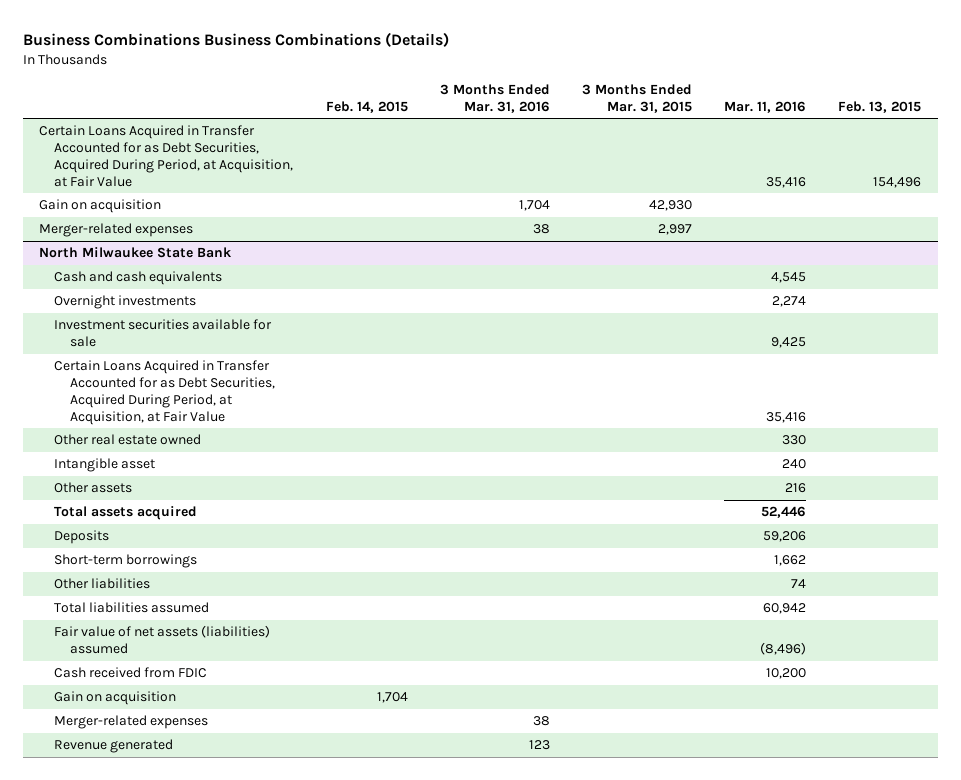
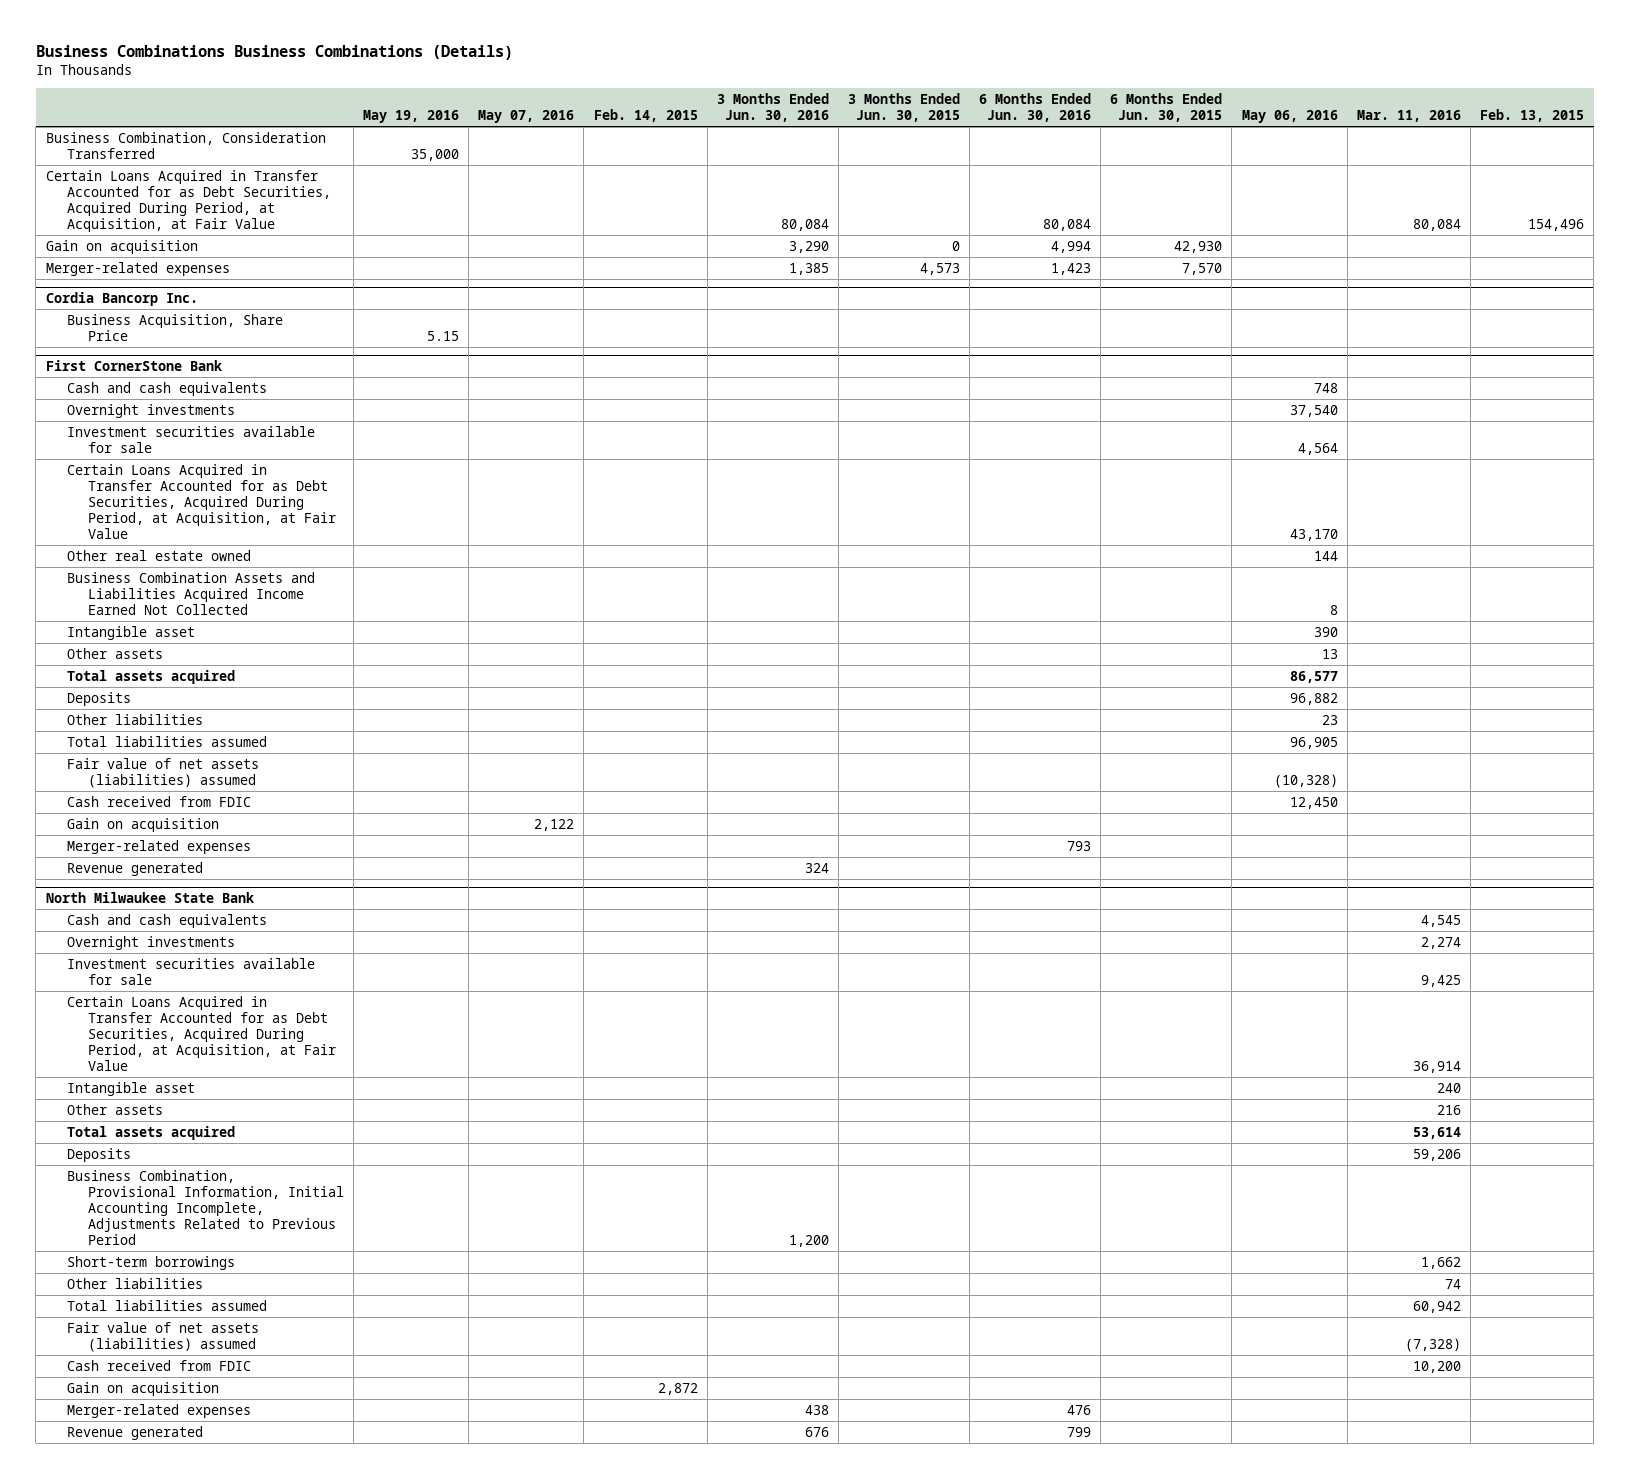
[439,84,550,113] 3 Months Ended Mar. 31, 2016 -> none
[582,84,693,113] 3 Months Ended Mar. 31, 2015 -> none
none -> [363,110,460,124] May 19, 2016
none -> [478,110,575,124] May 07, 2016
none -> [716,93,829,123] 3 Months Ended Jun. 30, 2016
none -> [847,93,960,123] 3 Months Ended Jun. 30, 2015
none -> [979,93,1092,123] 6 Months Ended Jun. 30, 2016
none -> [1110,93,1223,123] 6 Months Ended Jun. 30, 2015
none -> [1241,110,1338,124] May 06, 2016
none -> [45,131,326,159] Business Combination, Consideration Transferred
[766,176,807,188] 35,416 -> [1412,219,1461,232] 80,084
none -> [45,291,198,306] Cordia Bancorp Inc.
none -> [66,313,283,341] Business Acquisition, Share Price
none -> [45,359,222,371] First CornerStone Bank
none -> [66,381,267,396] Cash and cash equivalents
none -> [66,403,235,418] Overnight investments
none -> [66,425,315,453] Investment securities available for sale
none -> [66,463,336,540] Certain Loans Acquired in Transfer Accounted for as Debt Securities, Acquired During Period, at Acquisition, at Fair Value
none -> [66,549,251,561] Other real estate owned
none -> [66,571,315,616] Business Combination Assets and Liabilities Acquired Income Earned Not Collected
none -> [66,625,195,640] Intangible asset
none -> [66,647,163,659] Other assets
none -> [66,669,235,684] Total assets acquired
none -> [66,691,131,706] Deposits
none -> [66,713,203,725] Other liabilities
none -> [66,735,267,747] Total liabilities assumed
none -> [66,757,259,788] Fair value of net assets (liabilities) assumed
none -> [66,795,251,807] Cash received from FDIC
none -> [66,817,219,832] Gain on acquisition
none -> [66,839,251,854] Merger-related expenses
none -> [66,861,203,876] Revenue generated
[54,434,202,446] Other real estate owned -> none
[766,411,807,423] 35,416 -> [1412,1061,1461,1074] 36,914
[761,506,807,519] 52,446 -> [1412,1126,1461,1139] 53,614
none -> [66,1169,344,1246] Business Combination, Provisional Information, Initial Accounting Incomplete, Adjustments Related to Previous Period
[760,642,807,656] (8,496) -> [1404,1337,1461,1352] (7,328)
[376,692,408,704] 1,704 -> [657,1382,698,1395] 2,872

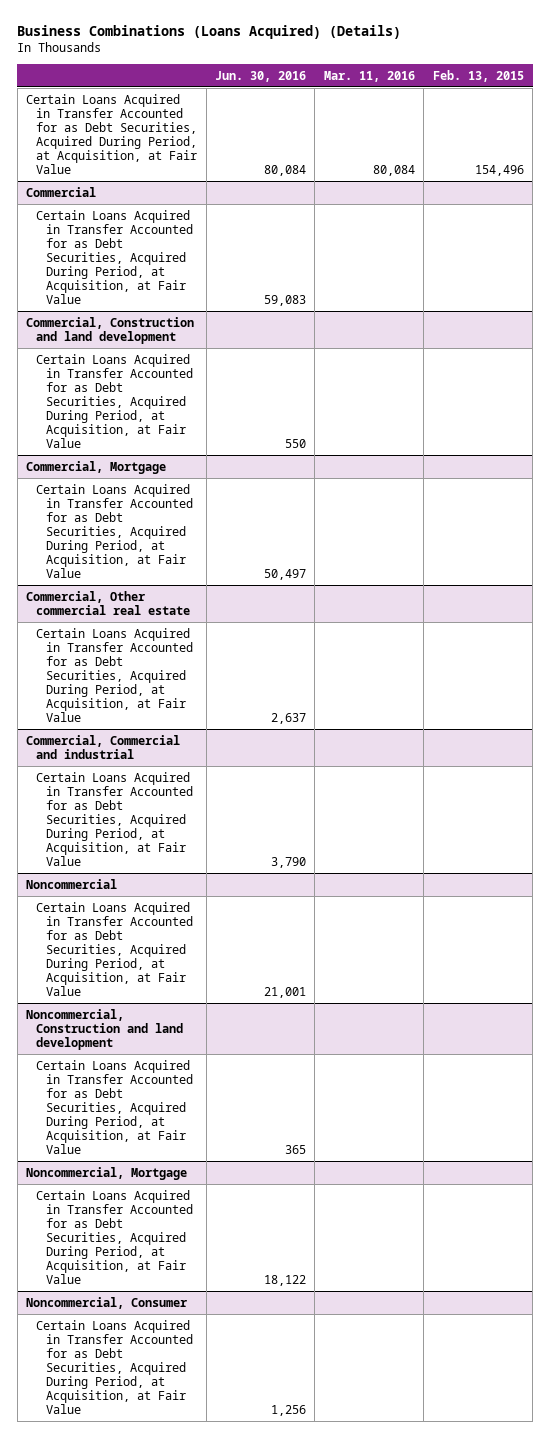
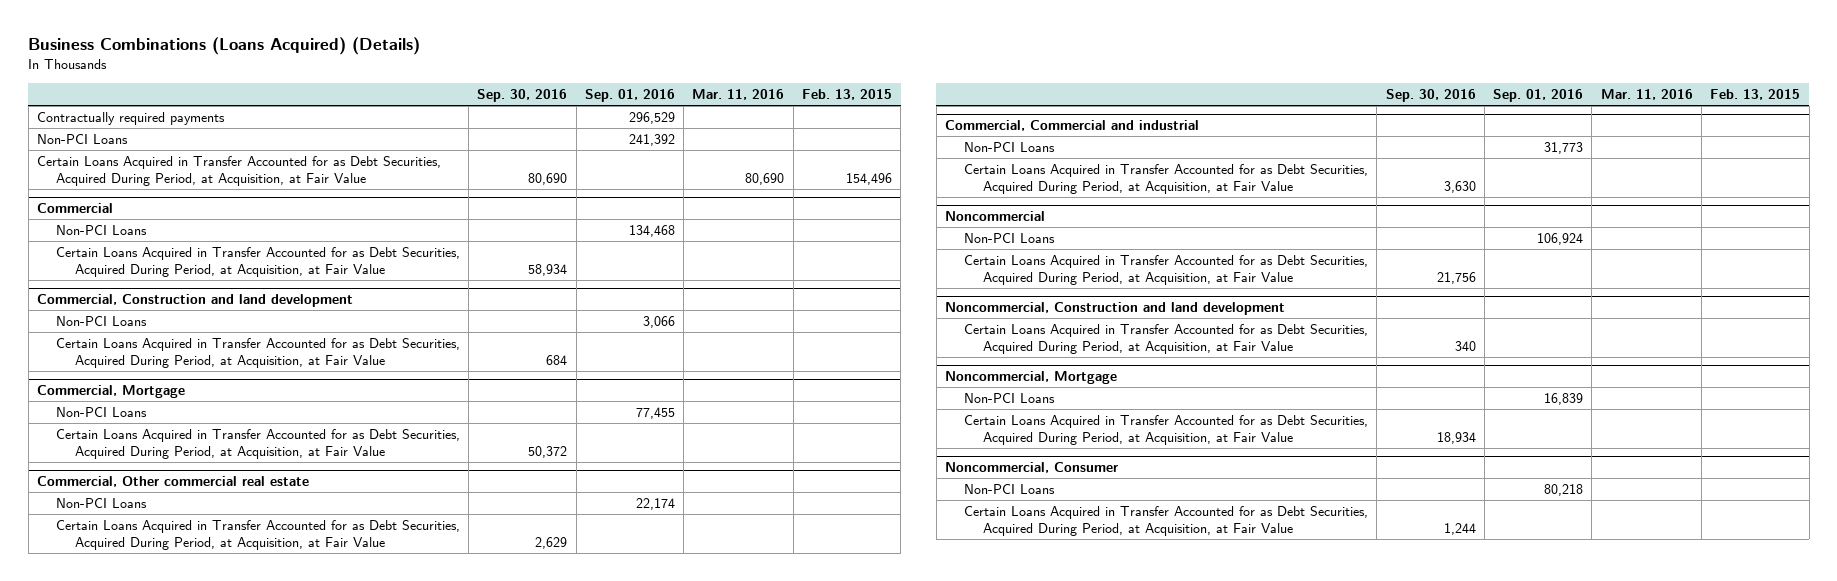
[214,70,306,82] Jun. 30, 2016 -> none
none -> [477,89,568,103] Sep. 30, 2016
none -> [584,89,675,103] Sep. 01, 2016
none -> [36,111,225,125] Contractually required payments
none -> [36,133,128,144] Non-PCI Loans
[372,164,415,176] 80,084 -> [745,172,785,185] 80,690
none -> [55,224,147,235] Non-PCI Loans
none -> [55,315,147,326] Non-PCI Loans
none -> [55,406,147,417] Non-PCI Loans
none -> [55,497,147,508] Non-PCI Loans
none -> [964,141,1056,152] Non-PCI Loans
none -> [964,232,1056,243] Non-PCI Loans
none -> [964,392,1056,403] Non-PCI Loans
none -> [964,483,1056,494] Non-PCI Loans

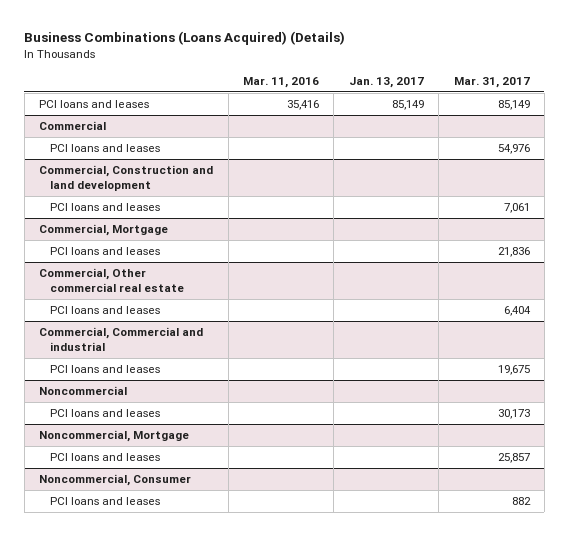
[477,89,568,103] Sep. 30, 2016 -> none
[584,89,675,103] Sep. 01, 2016 -> none
[802,89,893,101] Feb. 13, 2015 -> none
none -> [348,76,424,88] Jan. 13, 2017
none -> [453,76,530,88] Mar. 31, 2017
[36,111,225,125] Contractually required payments -> none
[36,133,128,144] Non-PCI Loans -> none
[36,155,441,186] Certain Loans Acquired in Transfer Accounted for as Debt Securities, Acquired During Period, at Acquisition, at Fair Value -> none
none -> [39,100,150,109] PCI loans and leases
[55,224,147,235] Non-PCI Loans -> none
[55,246,460,277] Certain Loans Acquired in Transfer Accounted for as Debt Securities, Acquired During Period, at Acquisition, at Fair Value -> [50,144,161,153] PCI loans and leases
[55,315,147,326] Non-PCI Loans -> none
[55,337,460,368] Certain Loans Acquired in Transfer Accounted for as Debt Securities, Acquired During Period, at Acquisition, at Fair Value -> [50,203,161,212] PCI loans and leases
[55,406,147,417] Non-PCI Loans -> none
[55,428,460,459] Certain Loans Acquired in Transfer Accounted for as Debt Securities, Acquired During Period, at Acquisition, at Fair Value -> [50,247,161,256] PCI loans and leases
[55,497,147,508] Non-PCI Loans -> none
[55,519,460,550] Certain Loans Acquired in Transfer Accounted for as Debt Securities, Acquired During Period, at Acquisition, at Fair Value -> [50,306,161,315] PCI loans and leases
[964,141,1056,152] Non-PCI Loans -> none
[964,163,1369,194] Certain Loans Acquired in Transfer Accounted for as Debt Securities, Acquired During Period, at Acquisition, at Fair Value -> [50,365,161,374] PCI loans and leases
[964,232,1056,243] Non-PCI Loans -> none
[945,302,1286,316] Noncommercial, Construction and land development -> none
[964,323,1369,354] Certain Loans Acquired in Transfer Accounted for as Debt Securities, Acquired During Period, at Acquisition, at Fair Value -> none
[964,254,1369,285] Certain Loans Acquired in Transfer Accounted for as Debt Securities, Acquired During Period, at Acquisition, at Fair Value -> [50,409,161,418] PCI loans and leases
[964,392,1056,403] Non-PCI Loans -> none
[964,414,1369,445] Certain Loans Acquired in Transfer Accounted for as Debt Securities, Acquired During Period, at Acquisition, at Fair Value -> [50,453,161,462] PCI loans and leases
[964,483,1056,494] Non-PCI Loans -> none
[964,505,1369,536] Certain Loans Acquired in Transfer Accounted for as Debt Securities, Acquired During Period, at Acquisition, at Fair Value -> [50,497,161,506] PCI loans and leases

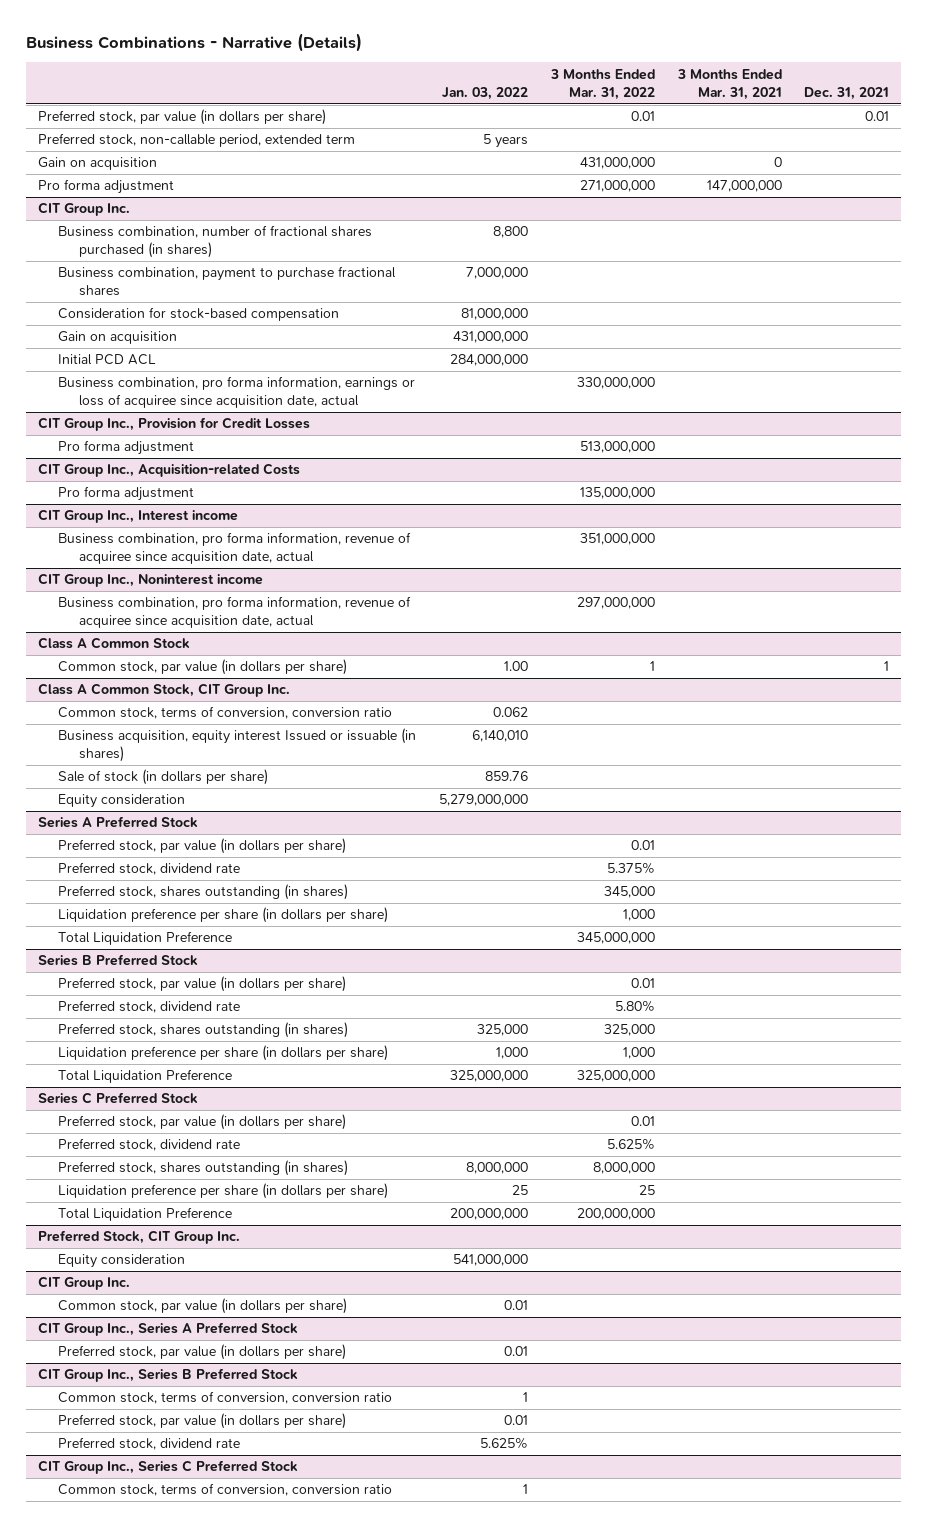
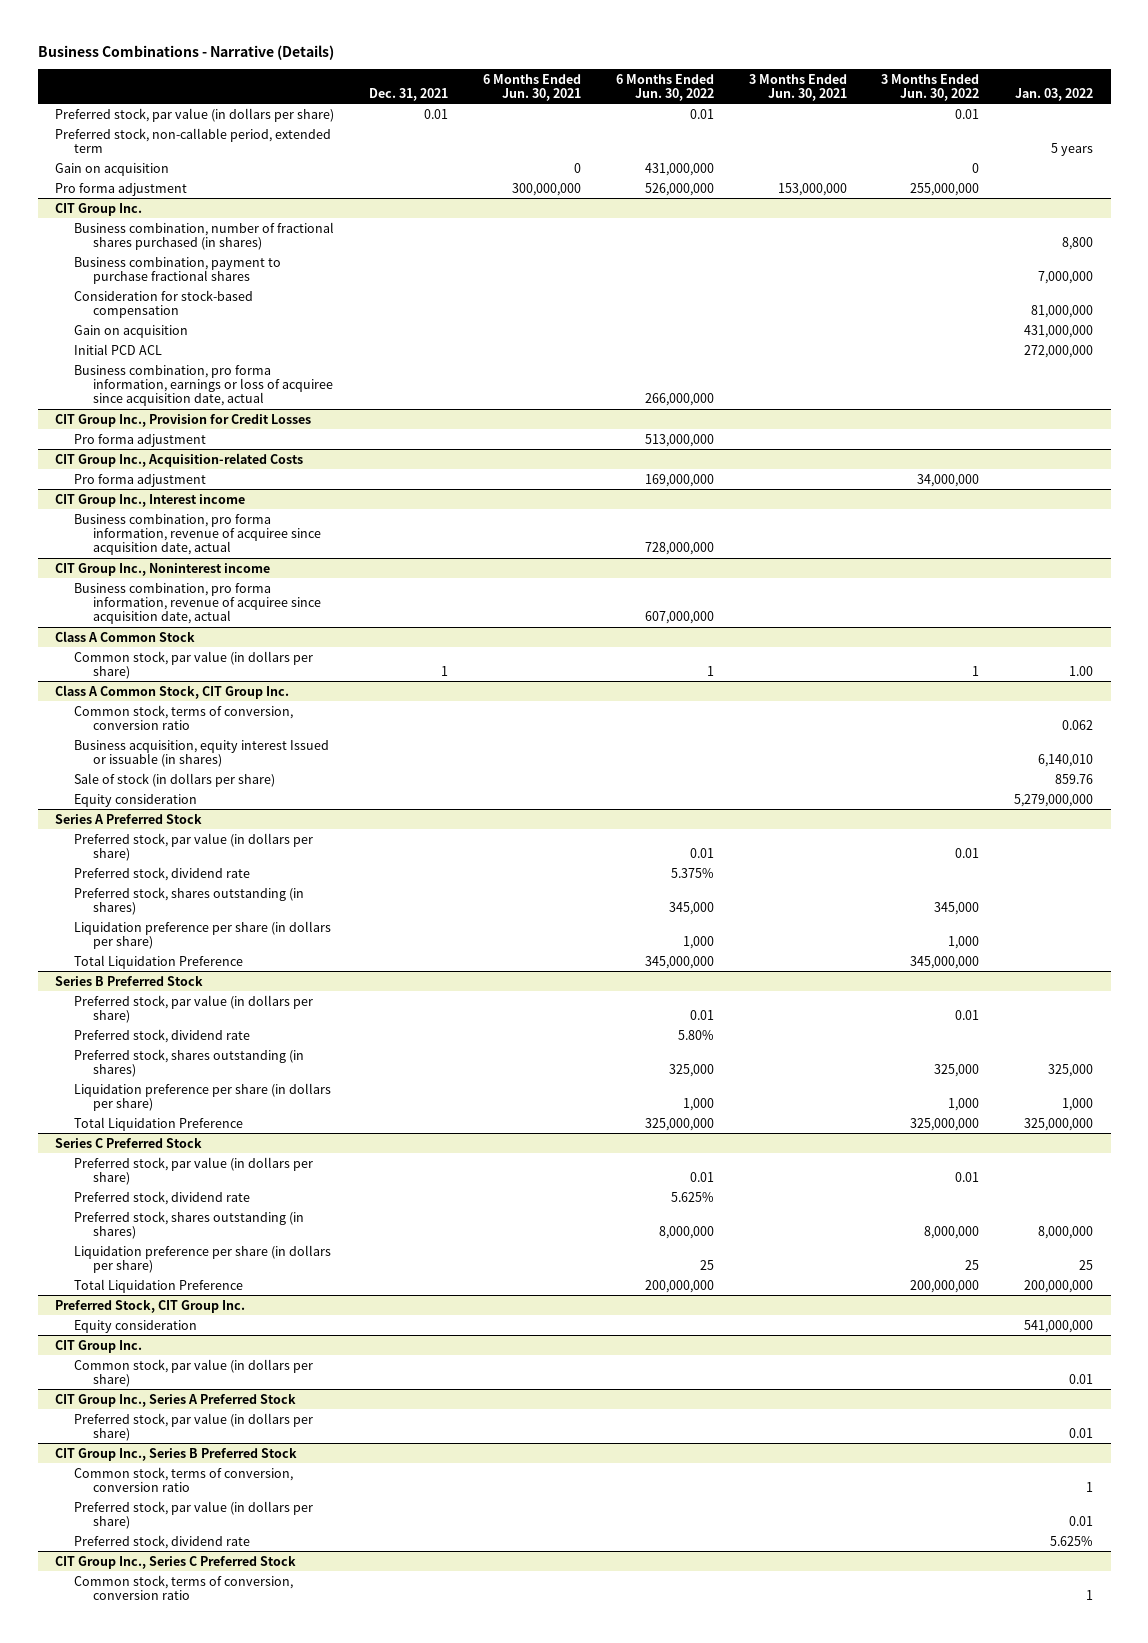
[549,68,655,100] 3 Months Ended Mar. 31, 2022 -> none
[676,68,782,100] 3 Months Ended Mar. 31, 2021 -> none
none -> [482,73,581,101] 6 Months Ended Jun. 30, 2021
none -> [615,73,714,101] 6 Months Ended Jun. 30, 2022
none -> [748,73,847,101] 3 Months Ended Jun. 30, 2021
none -> [881,73,980,101] 3 Months Ended Jun. 30, 2022
[450,354,529,367] 284,000,000 -> [1024,344,1094,358] 272,000,000

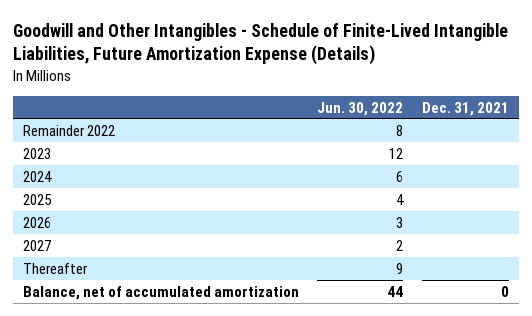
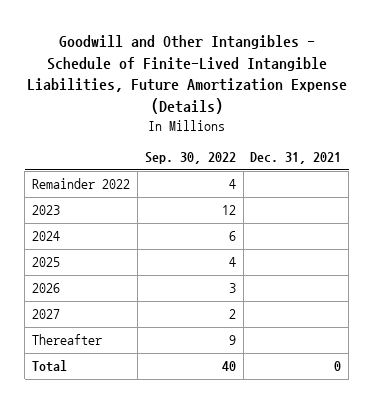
[317,101,404,116] Jun. 30, 2022 -> none
none -> [144,152,236,165] Sep. 30, 2022
[22,285,299,300] Balance, net of accumulated amortization -> [31,360,67,373] Total

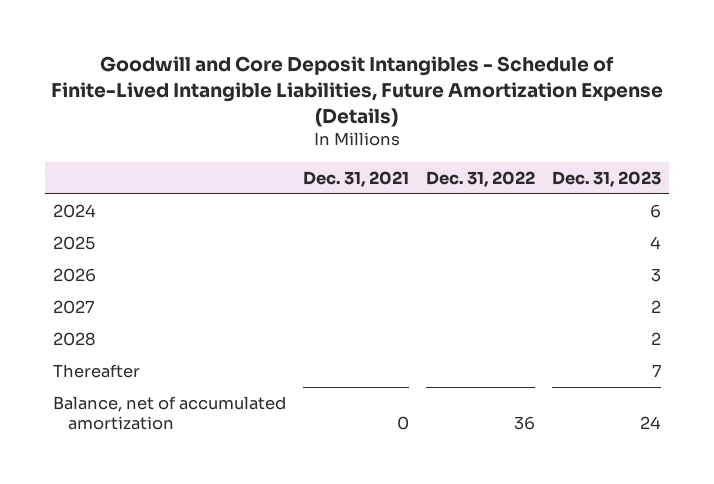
[26,35,347,115] Goodwill and Other Intangibles - Schedule of Finite-Lived Intangible Liabilities, Future Amortization Expense (Details) -> [50,55,663,127] Goodwill and Core Deposit Intangibles - Schedule of Finite-Lived Intangible Liabilities, Future Amortization Expense (Details)
[144,152,236,165] Sep. 30, 2022 -> none
none -> [425,170,535,187] Dec. 31, 2022
none -> [551,170,661,187] Dec. 31, 2023
[31,178,130,190] Remainder 2022 -> none
[31,205,60,216] 2023 -> none
none -> [53,332,97,347] 2028
[31,360,67,373] Total -> [53,396,287,431] Balance, net of accumulated amortization

